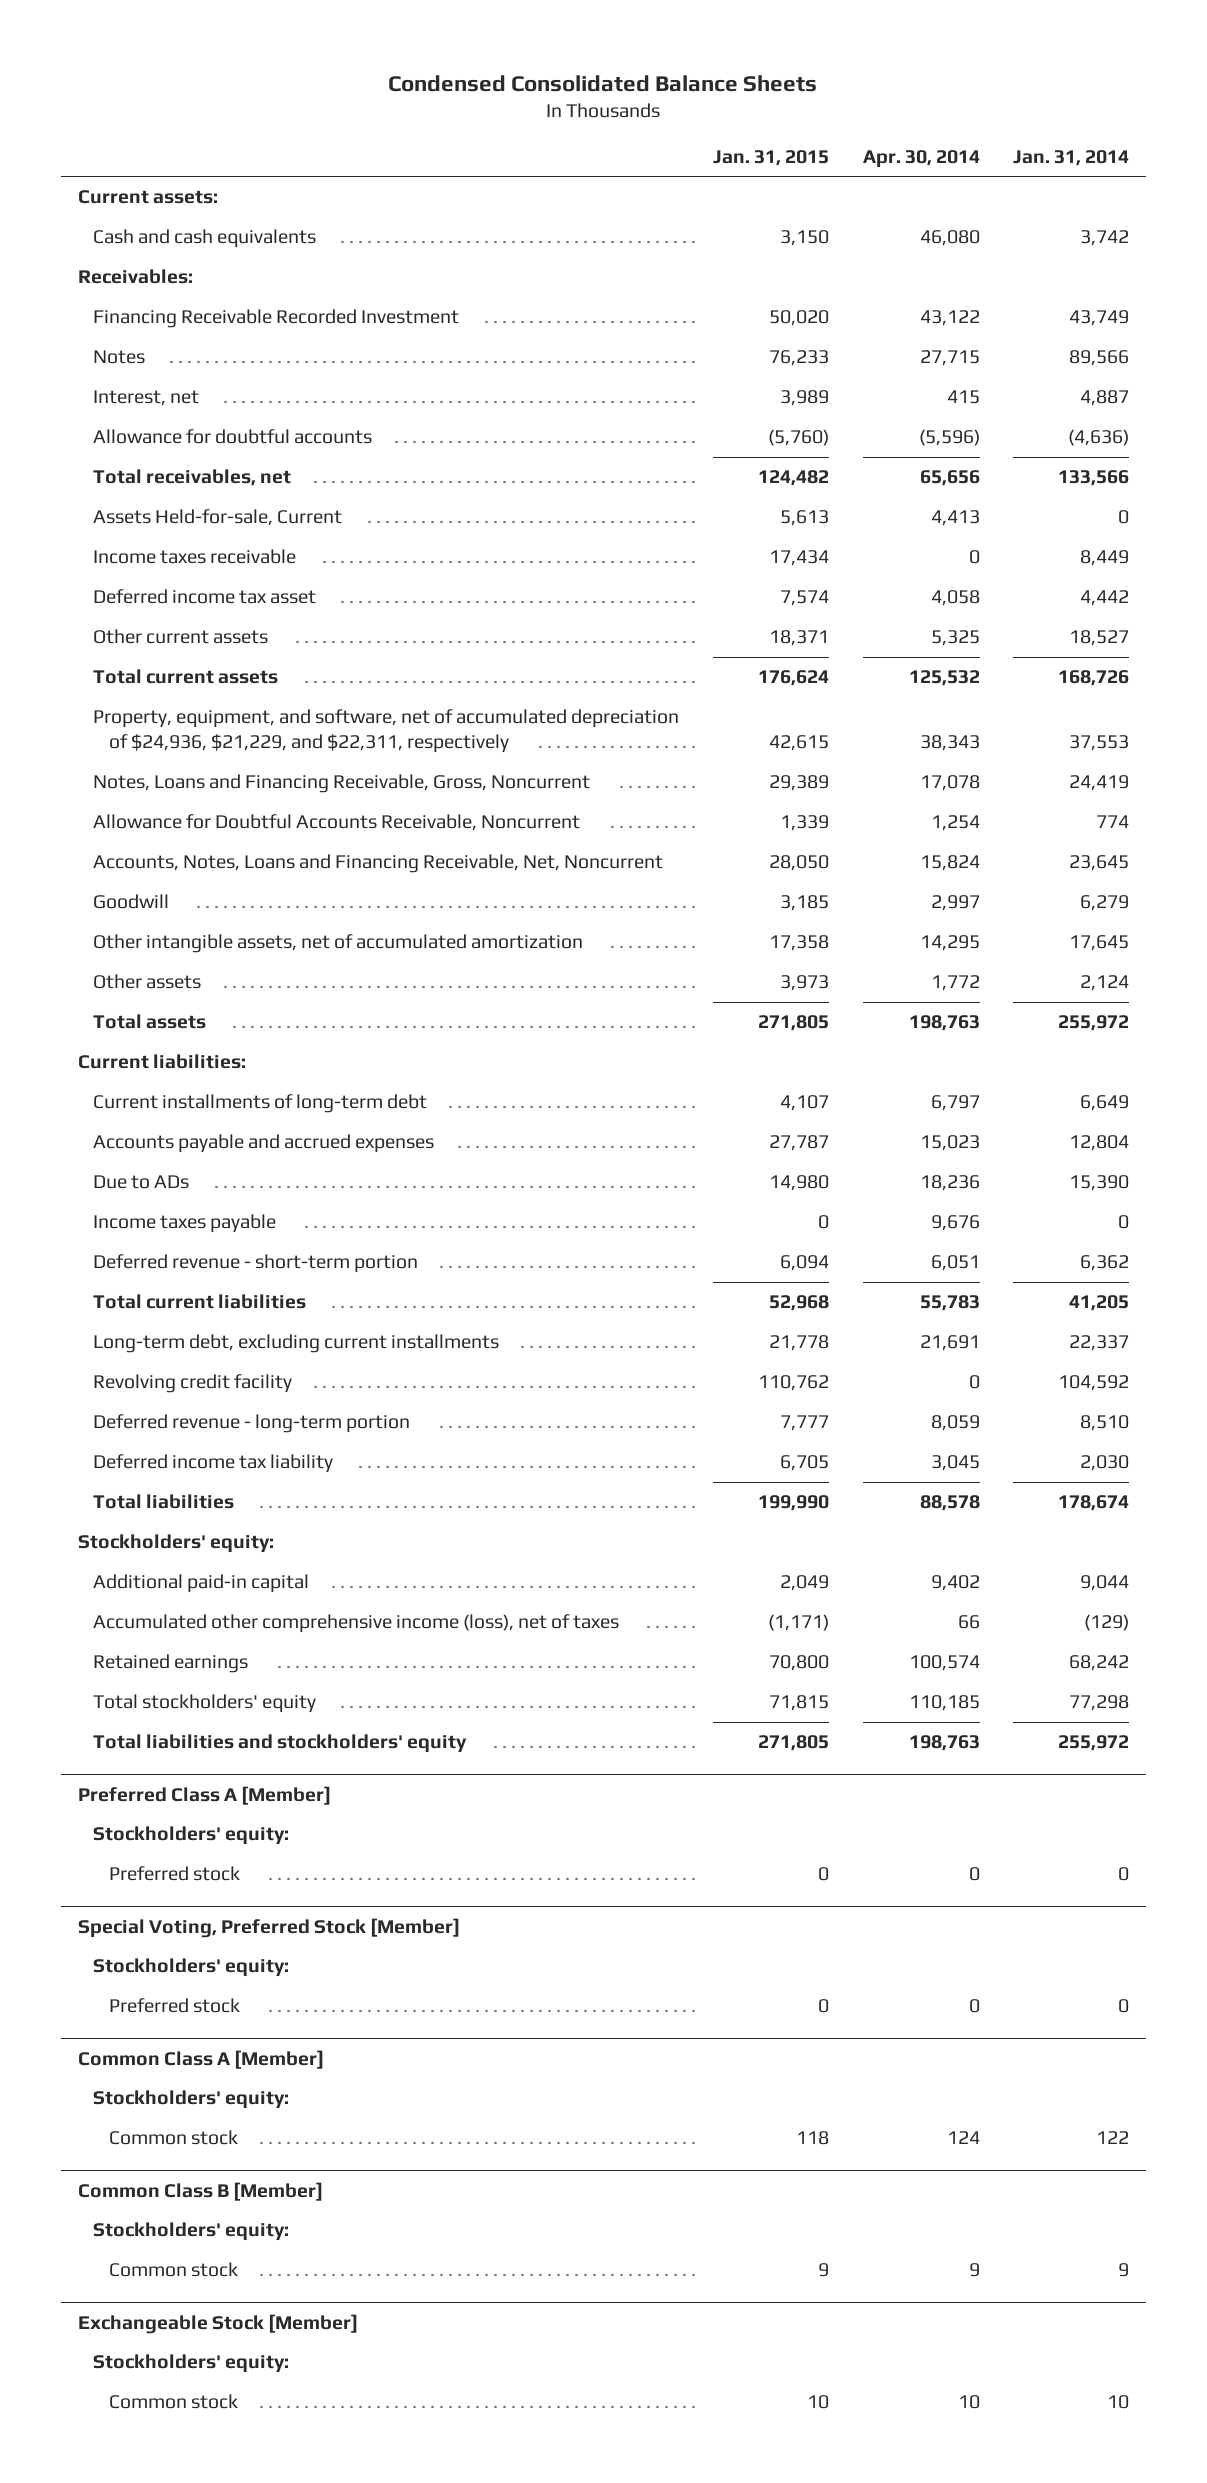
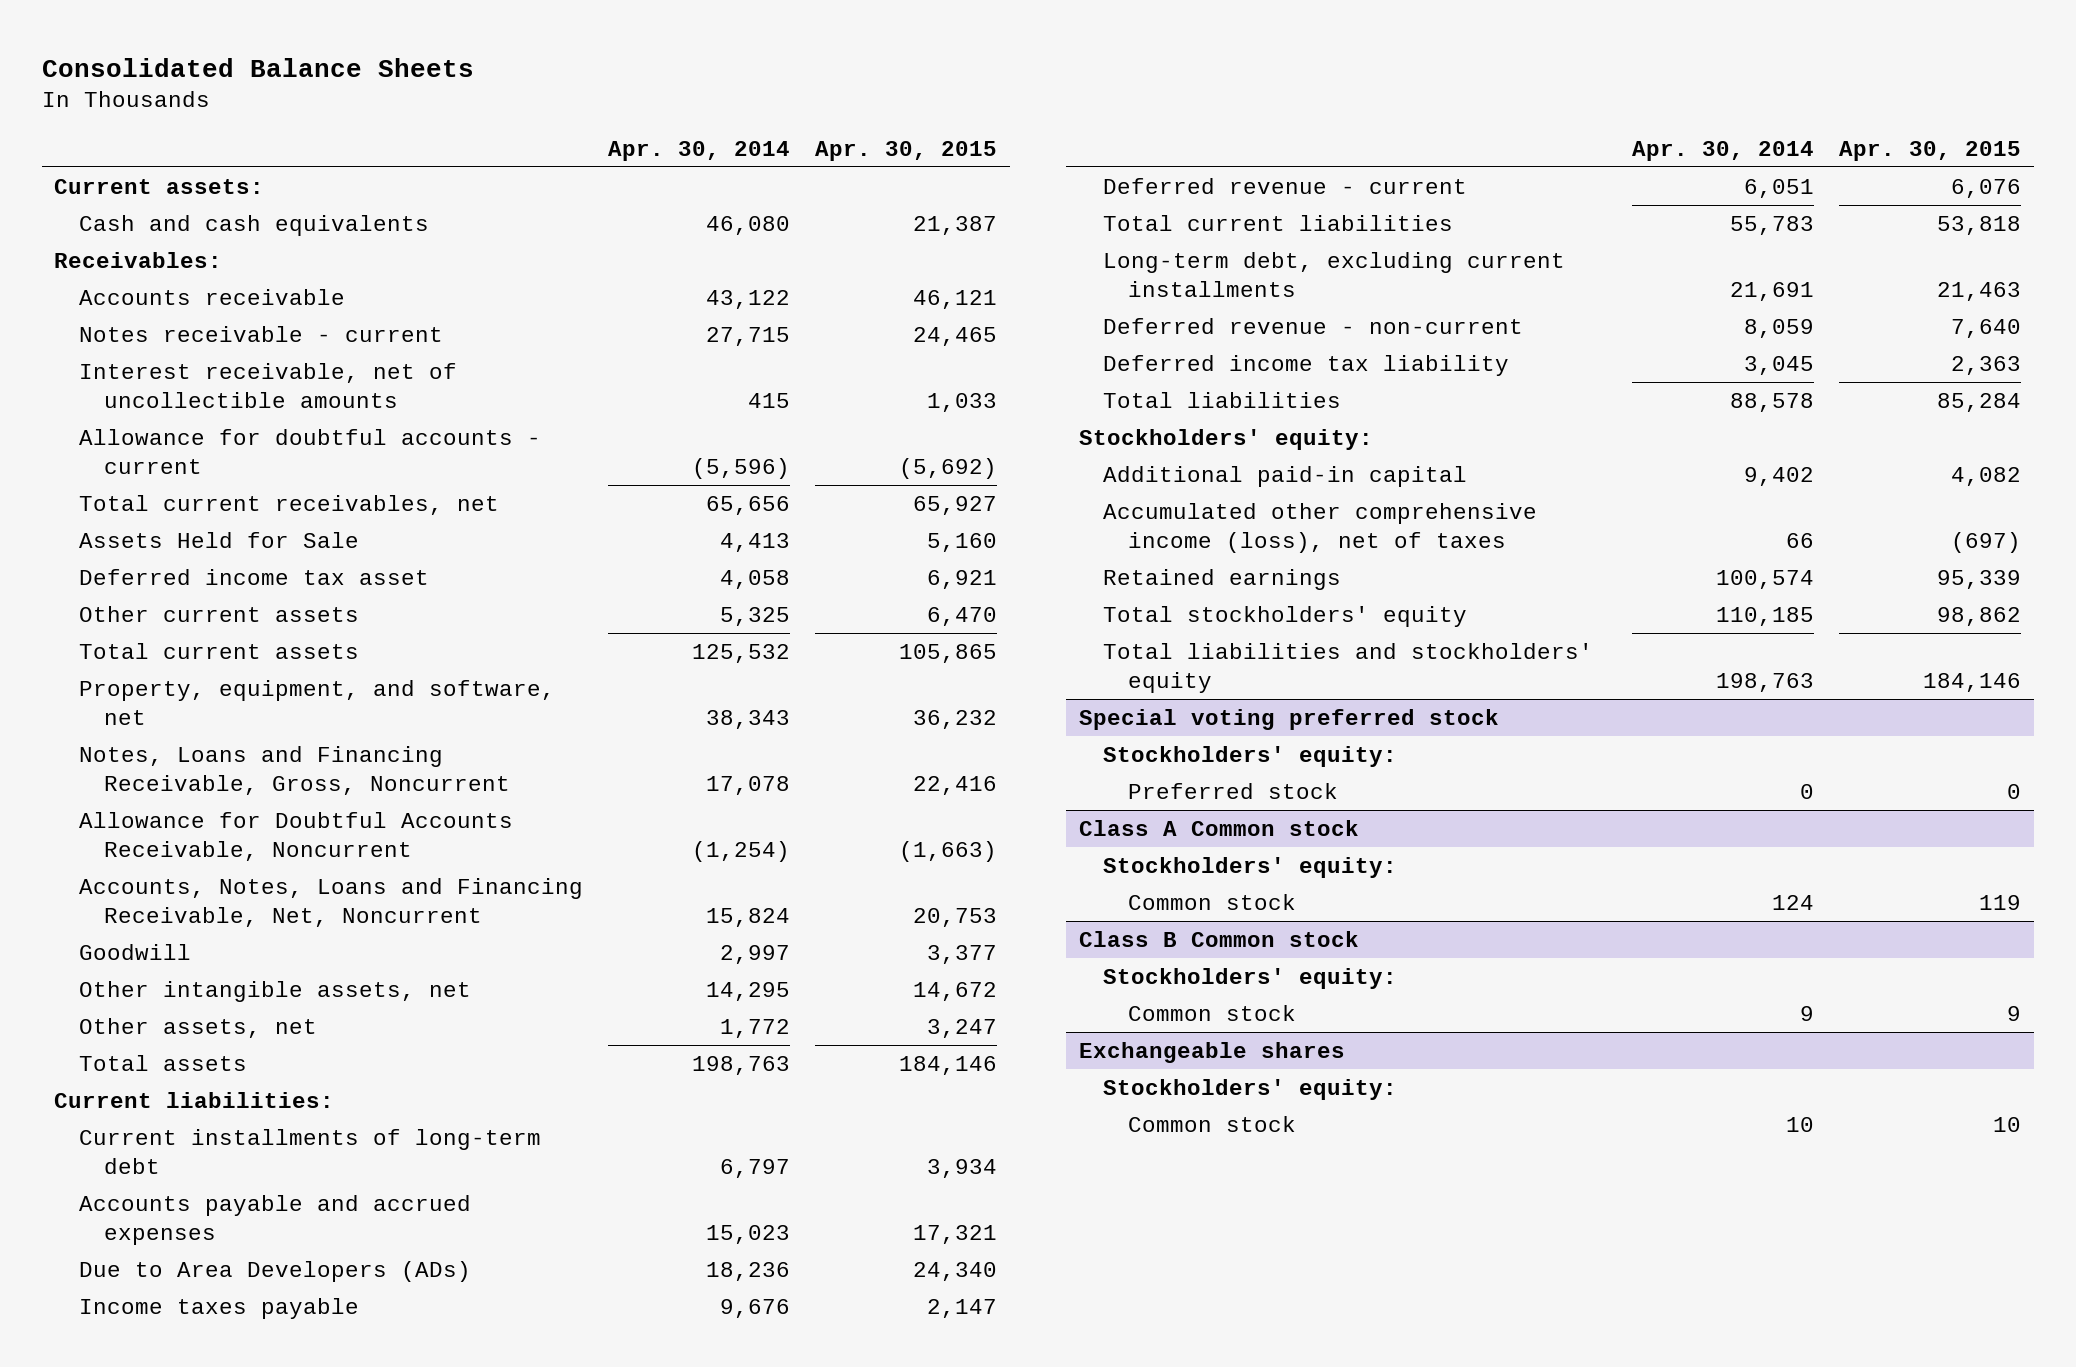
[388,74,818,92] Condensed Consolidated Balance Sheets -> [41,57,474,77] Consolidated Balance Sheets
[712,149,829,166] Jan. 31, 2015 -> none
[1013,149,1130,166] Jan. 31, 2014 -> none
none -> [815,140,998,161] Apr. 30, 2015
[93,549,297,565] Income taxes receivable -> none
[93,309,460,329] Financing Receivable Recorded Investment -> [79,288,346,305] Accounts receivable
[93,350,146,365] Notes -> [79,325,444,342] Notes receivable - current
[93,390,200,407] Interest, net -> [79,362,458,408] Interest receivable, net of uncollectible amounts
[93,429,373,445] Allowance for doubtful accounts -> [79,428,542,474] Allowance for doubtful accounts - current
[93,469,292,487] Total receivables, net -> [79,494,500,515] Total current receivables, net
[93,509,343,527] Assets Held-for-sale, Current -> [79,531,360,548] Assets Held for Sale
[93,709,680,754] Property, equipment, and software, net of accumulated depreciation of $24,936, $21,229, and $22,311, respectively -> [79,679,556,725] Property, equipment, and software, net
[930,815,980,832] 1,254 -> [692,840,791,862] (1,254)
[93,934,584,954] Other intangible assets, net of accumulated amortization -> [79,980,472,1002] Other intangible assets, net
[93,974,202,990] Other assets -> [79,1017,318,1038] Other assets, net
[93,1175,190,1190] Due to ADs -> [79,1260,472,1282] Due to Area Developers (ADs)
[93,1254,419,1274] Deferred revenue - short-term portion -> [1103,177,1468,194] Deferred revenue - current
[93,1374,293,1394] Revolving credit facility -> none
[93,1414,411,1434] Deferred revenue - long-term portion -> [1103,317,1524,334] Deferred revenue - non-current
[77,1785,331,1805] Preferred Class A [Member] -> none
[93,1826,290,1846] Stockholders' equity: -> none
[109,1866,241,1882] Preferred stock -> none
[77,1917,460,1938] Special Voting, Preferred Stock [Member] -> [1078,708,1499,730] Special voting preferred stock
[77,2049,324,2069] Common Class A [Member] -> [1078,819,1359,836] Class A Common stock
[77,2181,323,2201] Common Class B [Member] -> [1078,930,1359,947] Class B Common stock
[77,2313,358,2334] Exchangeable Stock [Member] -> [1078,1041,1345,1063] Exchangeable shares

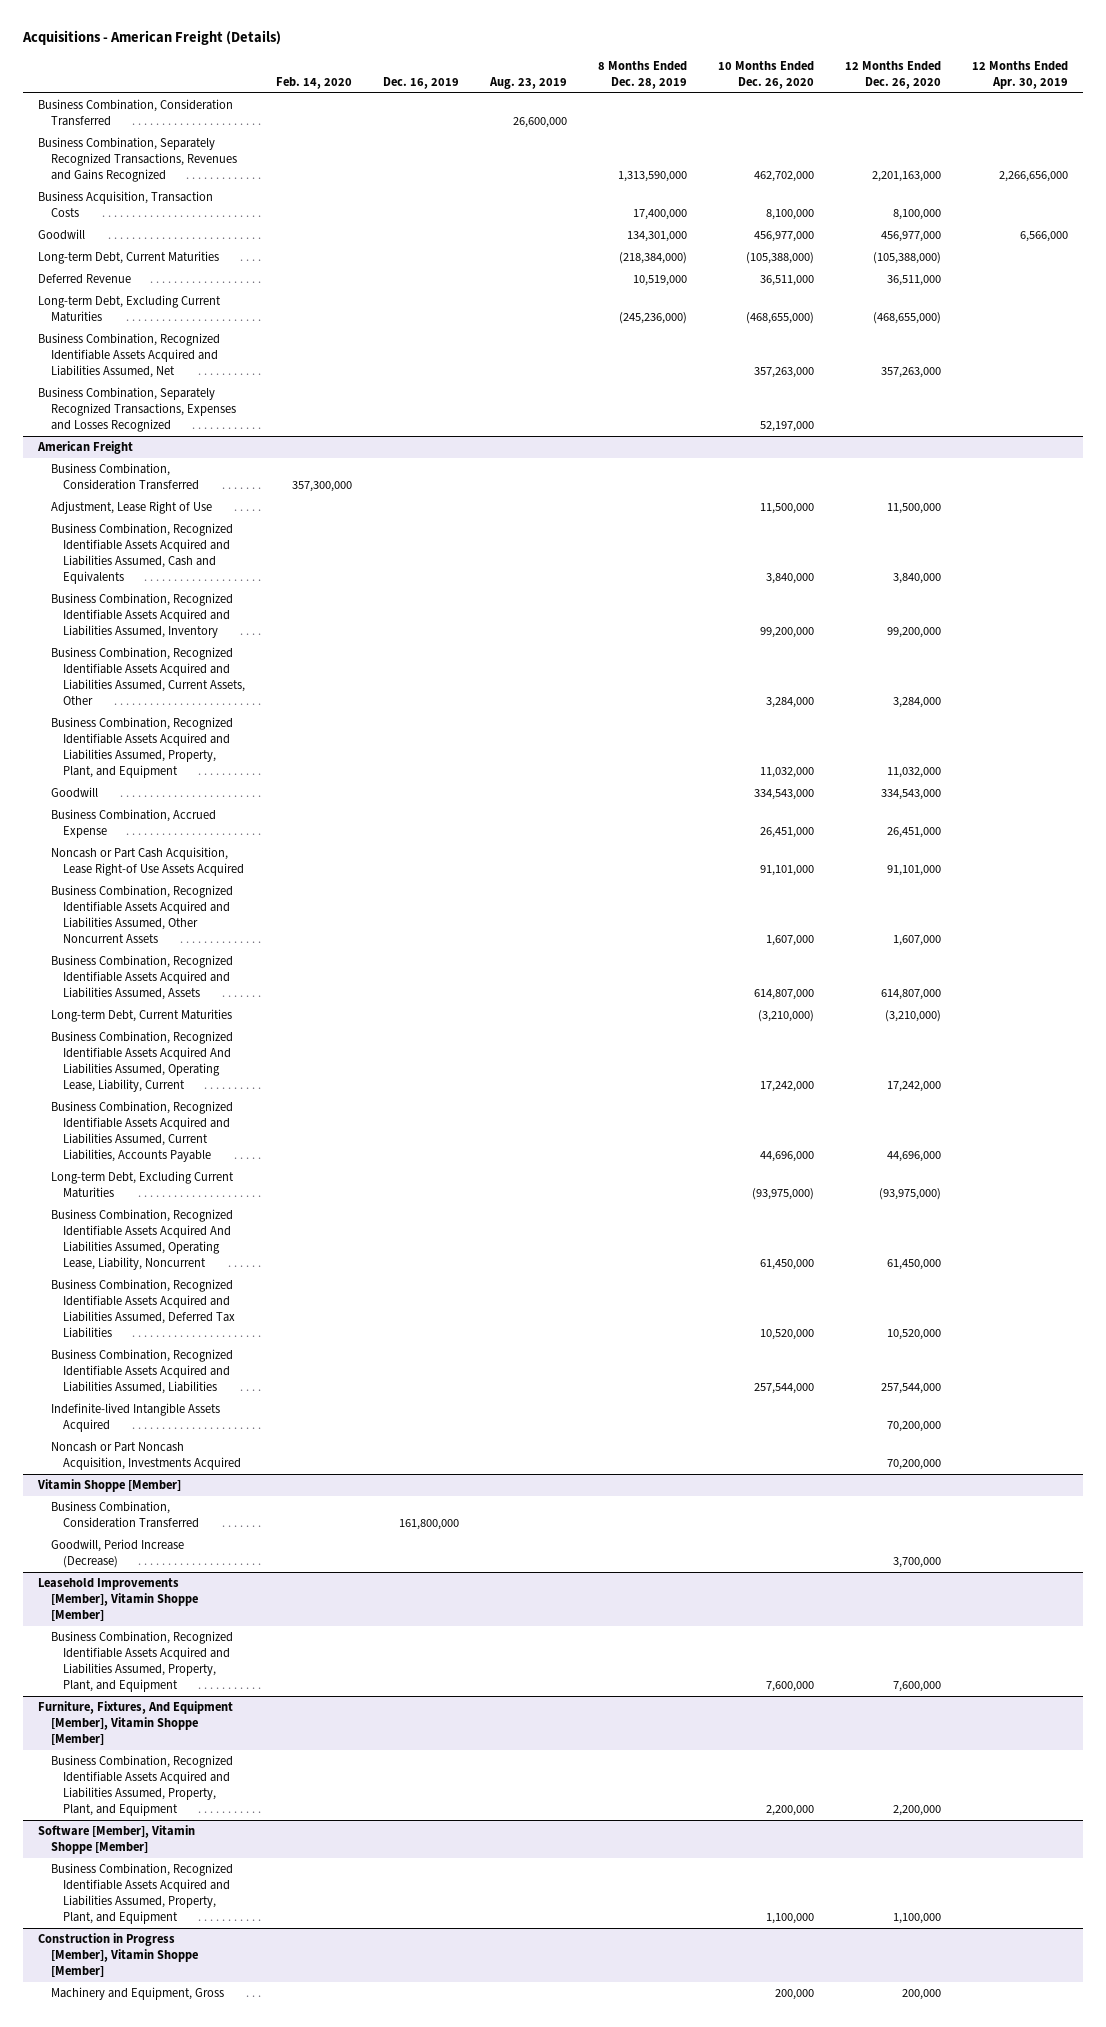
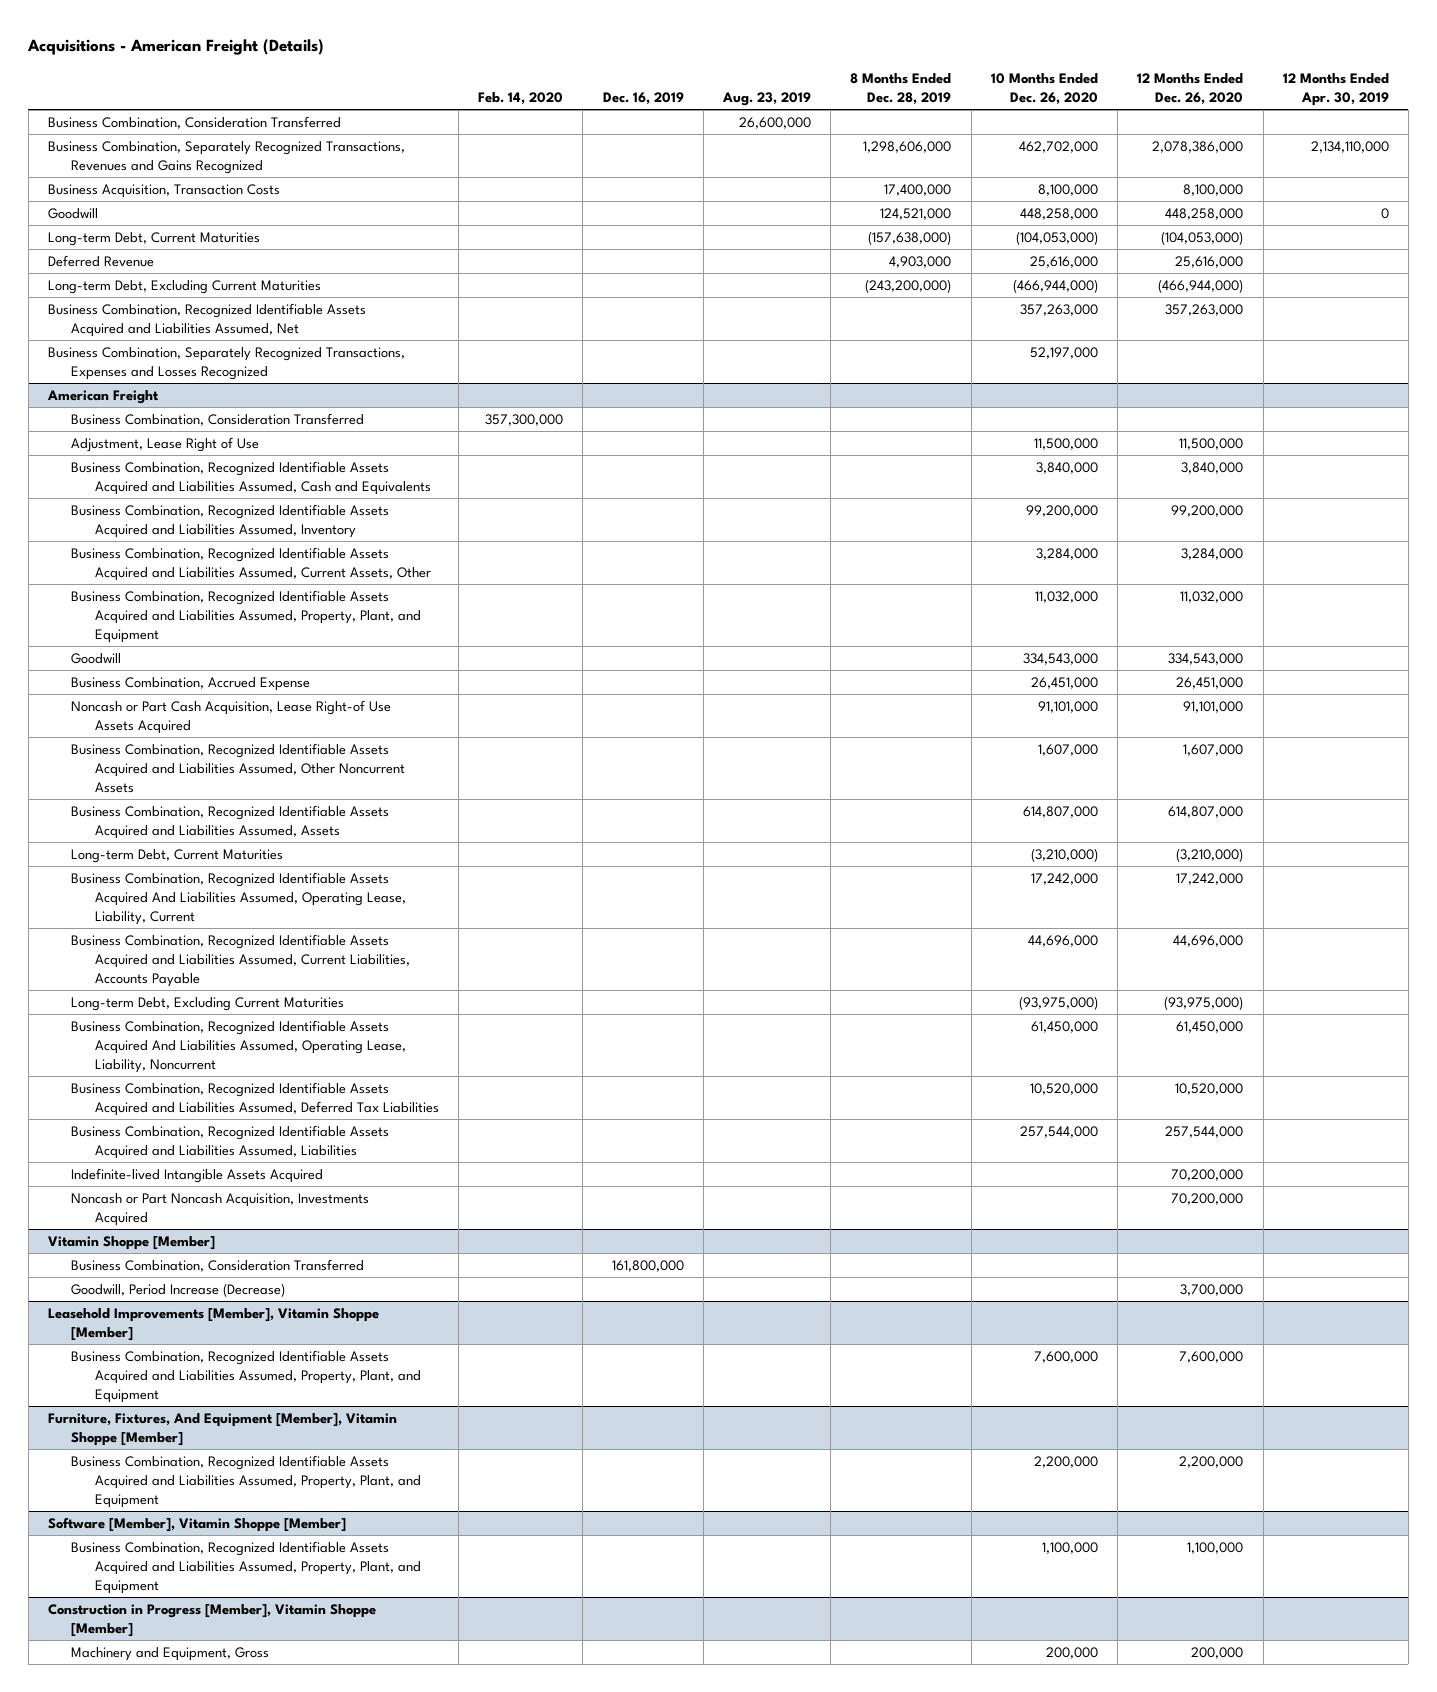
[618,171,688,183] 1,313,590,000 -> [863,141,952,154] 1,298,606,000
[872,171,942,183] 2,201,163,000 -> [1152,141,1244,154] 2,078,386,000
[998,171,1068,183] 2,266,656,000 -> [1310,141,1389,154] 2,134,110,000
[627,231,688,243] 134,301,000 -> [880,208,952,221] 124,521,000
[754,231,815,243] 456,977,000 -> [1019,208,1098,221] 448,258,000
[881,231,942,243] 456,977,000 -> [1165,208,1244,221] 448,258,000
[1019,231,1068,243] 6,566,000 -> [1380,208,1389,220] 0
[619,252,688,265] (218,384,000) -> [868,231,952,246] (157,638,000)
[746,252,815,265] (105,388,000) -> [1015,231,1098,246] (104,053,000)
[873,252,942,265] (105,388,000) -> [1161,231,1244,246] (104,053,000)
[633,275,688,287] 10,519,000 -> [889,256,952,269] 4,903,000
[760,275,815,287] 36,511,000 -> [1029,256,1098,269] 25,616,000
[887,275,942,287] 36,511,000 -> [1175,256,1244,269] 25,616,000
[619,312,688,325] (245,236,000) -> [865,279,952,294] (243,200,000)
[746,312,815,325] (468,655,000) -> [1012,279,1098,294] (466,944,000)
[873,312,942,325] (468,655,000) -> [1158,279,1244,294] (466,944,000)

